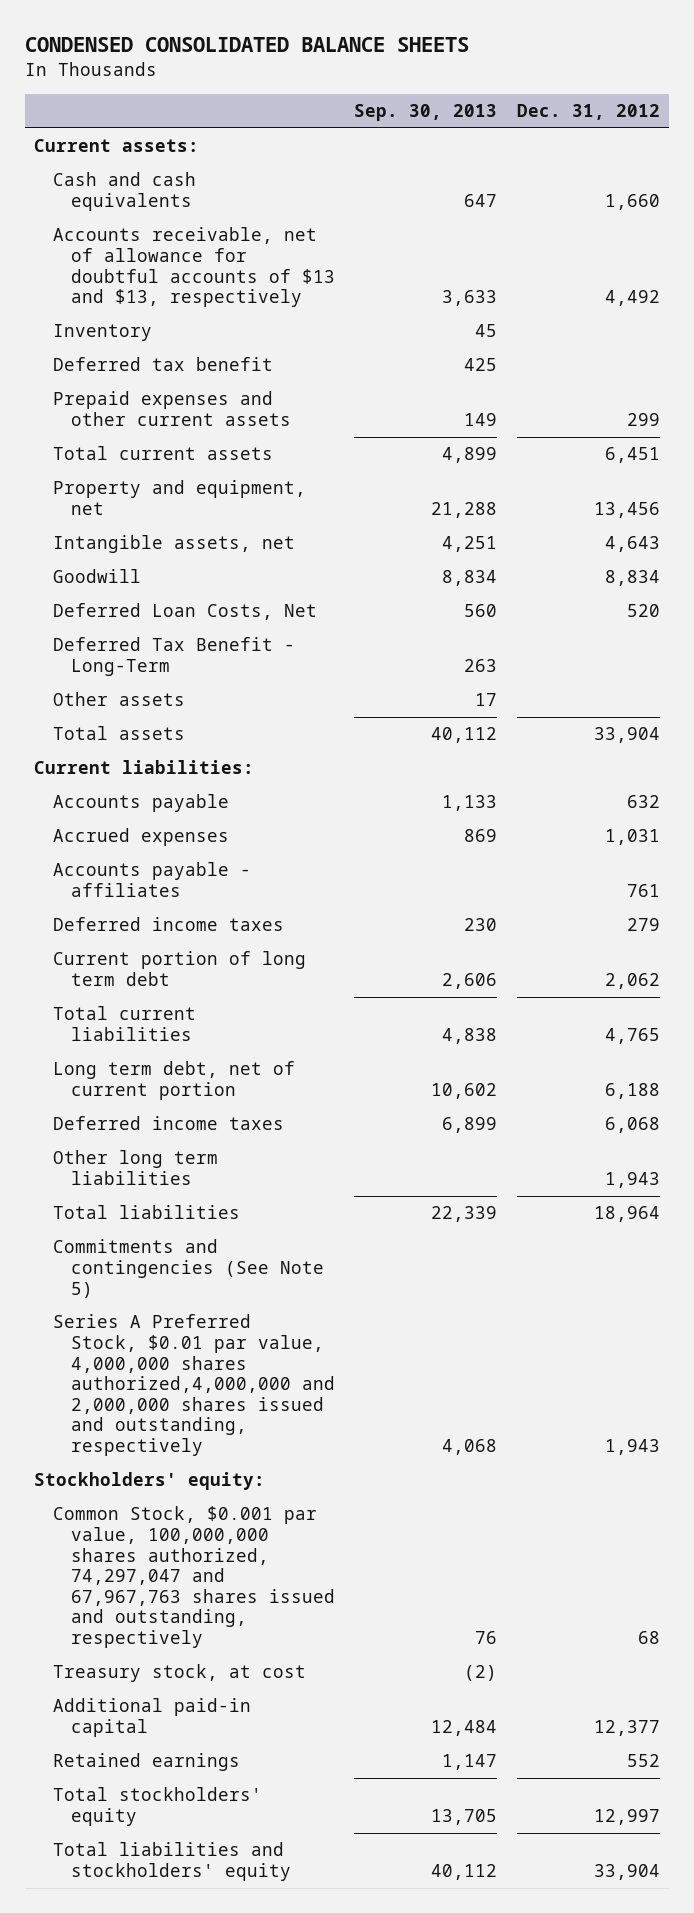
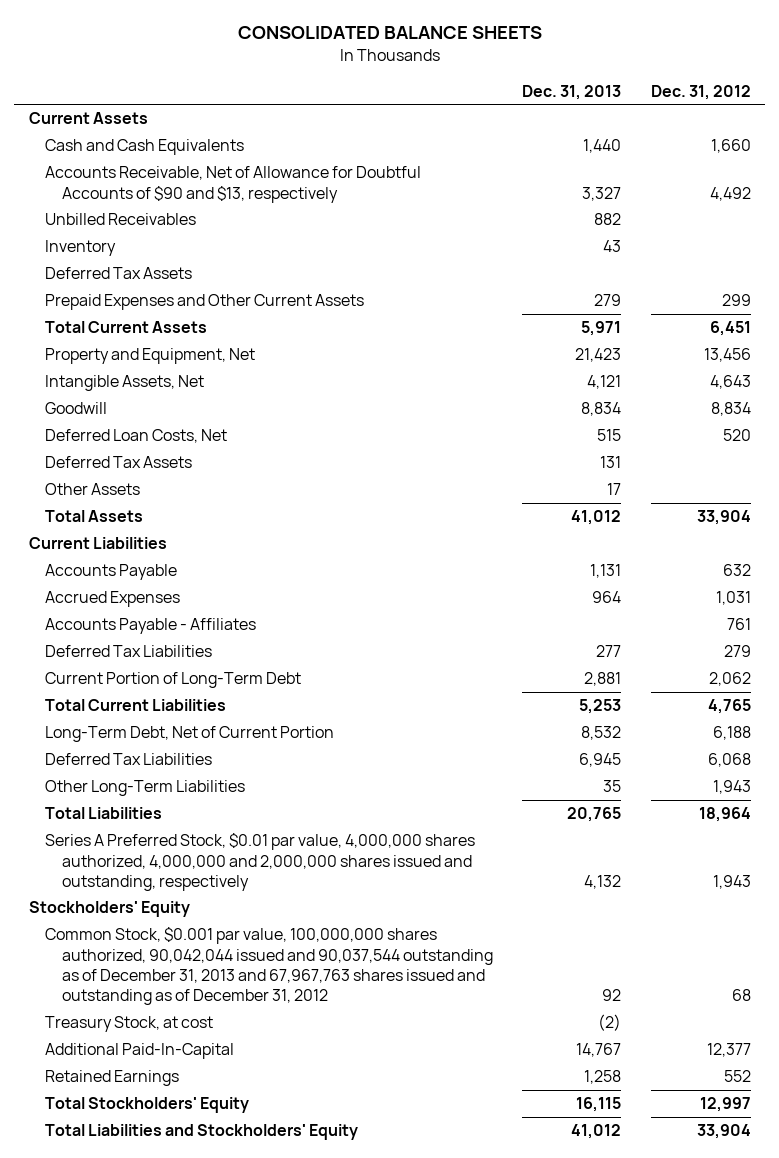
[24,36,469,52] CONDENSED CONSOLIDATED BALANCE SHEETS -> [237,26,542,40] CONSOLIDATED BALANCE SHEETS
[354,103,498,121] Sep. 30, 2013 -> none
none -> [522,84,622,100] Dec. 31, 2013
[34,139,200,153] Current assets: -> [28,112,148,125] Current Assets
[52,172,196,211] Cash and cash equivalents -> [45,139,245,156] Cash and Cash Equivalents
[52,227,335,308] Accounts receivable, net of allowance for doubtful accounts of $13 and $13, respectively -> [45,166,422,203] Accounts Receivable, Net of Allowance for Doubtful Accounts of $90 and $13, respectively
none -> [45,213,197,226] Unbilled Receivables
[52,357,273,372] Deferred tax benefit -> [45,267,193,280] Deferred Tax Assets
[52,391,291,426] Prepaid expenses and other current assets -> [45,294,365,311] Prepaid Expenses and Other Current Assets
[52,446,273,461] Total current assets -> [45,321,208,334] Total Current Assets
[52,480,306,515] Property and equipment, net -> [45,348,256,365] Property and Equipment, Net
[52,535,295,554] Intangible assets, net -> [45,375,205,392] Intangible Assets, Net
[52,1239,324,1298] Commitments and contingencies (See Note 5) -> none
[52,637,295,676] Deferred Tax Benefit - Long-Term -> [45,456,193,469] Deferred Tax Assets
[52,692,185,707] Other assets -> [45,483,141,496] Other Assets
[52,726,185,741] Total assets -> [45,510,144,523] Total Assets
[34,760,255,775] Current liabilities: -> [28,537,167,550] Current Liabilities
[52,794,229,813] Accounts payable -> [45,564,178,581] Accounts Payable
[52,828,229,847] Accrued expenses -> [45,591,181,608] Accrued Expenses
[52,862,251,897] Accounts payable - affiliates -> [45,618,257,635] Accounts Payable - Affiliates
[52,917,284,932] Deferred income taxes -> [45,645,213,658] Deferred Tax Liabilities
[52,951,306,986] Current portion of long term debt -> [45,672,302,689] Current Portion of Long-Term Debt
[52,1006,196,1041] Total current liabilities -> [45,699,227,712] Total Current Liabilities
[52,1061,295,1100] Long term debt, net of current portion -> [45,726,335,743] Long-Term Debt, Net of Current Portion
[52,1116,284,1131] Deferred income taxes -> [45,753,213,766] Deferred Tax Liabilities
[52,1150,218,1185] Other long term liabilities -> [45,780,246,797] Other Long-Term Liabilities
[52,1205,240,1220] Total liabilities -> [45,807,163,820] Total Liabilities
[52,1314,335,1456] Series A Preferred Stock, $0.01 par value, 4,000,000 shares authorized,4,000,000 and 2,000,000 shares issued and outstanding, respectively -> [45,833,476,891] Series A Preferred Stock, $0.01 par value, 4,000,000 shares authorized, 4,000,000 and 2,000,000 shares issued and outstanding, respectively
[34,1472,266,1491] Stockholders' equity: -> [28,901,190,918] Stockholders' Equity
[52,1506,335,1648] Common Stock, $0.001 par value, 100,000,000 shares authorized, 74,297,047 and 67,967,763 shares issued and outstanding, respectively -> [45,927,494,1006] Common Stock, $0.001 par value, 100,000,000 shares authorized, 90,042,044 issued and 90,037,544 outstanding as of December 31, 2013 and 67,967,763 shares issued and outstanding as of December 31, 2012
[52,1664,306,1683] Treasury stock, at cost -> [45,1016,214,1033] Treasury Stock, at cost
[52,1698,251,1737] Additional paid-in capital -> [45,1043,235,1060] Additional Paid-In-Capital
[52,1753,240,1772] Retained earnings -> [45,1070,180,1087] Retained Earnings
[52,1787,262,1826] Total stockholders' equity -> [45,1097,250,1114] Total Stockholders' Equity
[52,1842,291,1881] Total liabilities and stockholders' equity -> [45,1124,359,1141] Total Liabilities and Stockholders' Equity

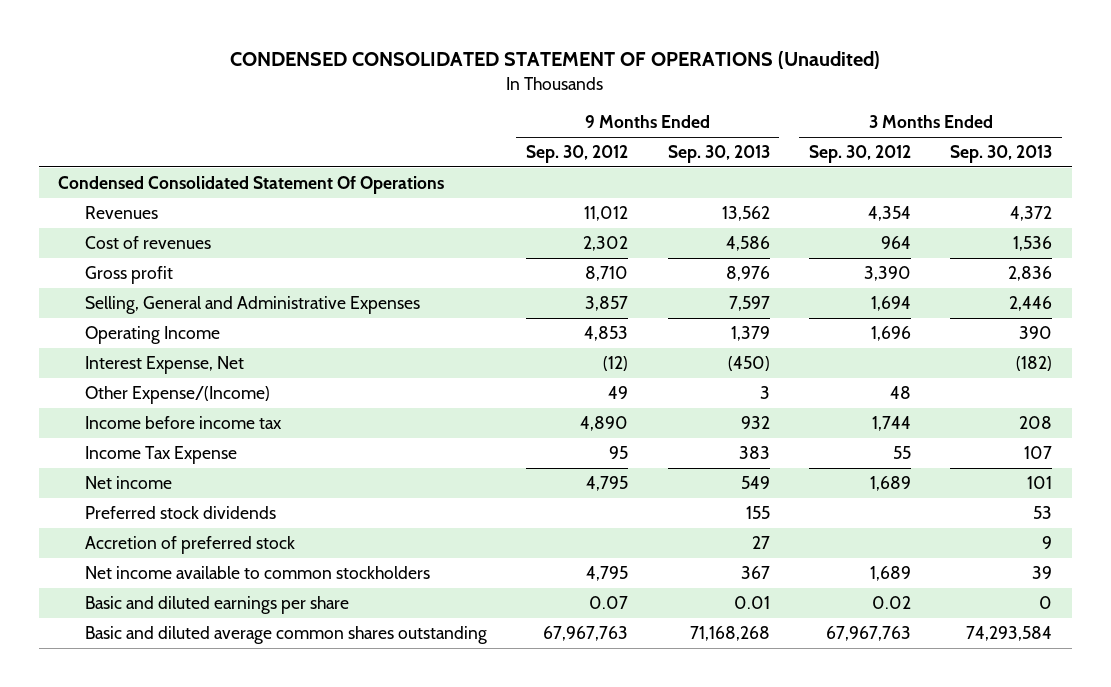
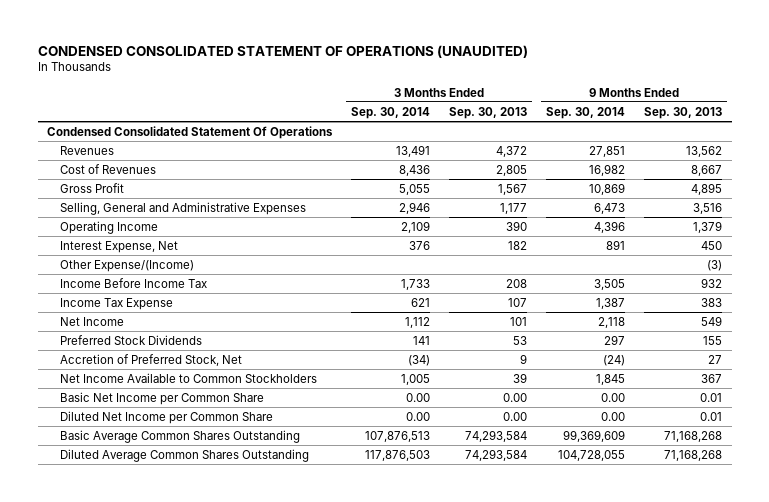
[230,51,881,70] CONDENSED CONSOLIDATED STATEMENT OF OPERATIONS (Unaudited) -> [37,44,528,58] CONDENSED CONSOLIDATED STATEMENT OF OPERATIONS (UNAUDITED)
[526,145,629,164] Sep. 30, 2012 -> none
[808,145,911,164] Sep. 30, 2012 -> none
none -> [351,106,431,119] Sep. 30, 2014
none -> [546,106,626,119] Sep. 30, 2014
[84,235,211,249] Cost of revenues -> [60,163,157,174] Cost of Revenues
[725,235,770,251] 4,586 -> [691,164,723,176] 8,667
[1013,235,1053,251] 1,536 -> [496,164,528,176] 2,805
[84,265,173,284] Gross profit -> [60,182,125,193] Gross Profit
[725,265,770,281] 8,976 -> [691,182,723,195] 4,895
[1008,265,1053,281] 2,836 -> [498,183,528,195] 1,567
[728,295,770,311] 7,597 -> [693,202,723,214] 3,516
[1009,295,1053,311] 2,446 -> [500,202,528,214] 1,177
[727,355,770,371] (450) -> [701,240,723,250] 450
[1016,355,1053,371] (182) -> [508,240,528,250] 182
[759,385,770,399] 3 -> [707,259,723,271] (3)
[84,415,282,429] Income before income tax -> [60,277,208,288] Income Before Income Tax
[84,595,349,614] Basic and diluted earnings per share -> none
[84,475,172,489] Net income -> [60,316,125,326] Net Income
[84,505,276,519] Preferred stock dividends -> [60,334,203,345] Preferred Stock Dividends
[84,535,295,554] Accretion of preferred stock -> [60,353,243,366] Accretion of Preferred Stock, Net
[84,565,430,579] Net income available to common stockholders -> [60,372,318,383] Net Income Available to Common Stockholders
none -> [60,391,265,405] Basic Net Income per Common Share
none -> [60,410,274,424] Diluted Net Income per Common Share
[84,625,487,644] Basic and diluted average common shares outstanding -> [60,429,301,443] Basic Average Common Shares Outstanding
none -> [60,448,310,462] Diluted Average Common Shares Outstanding

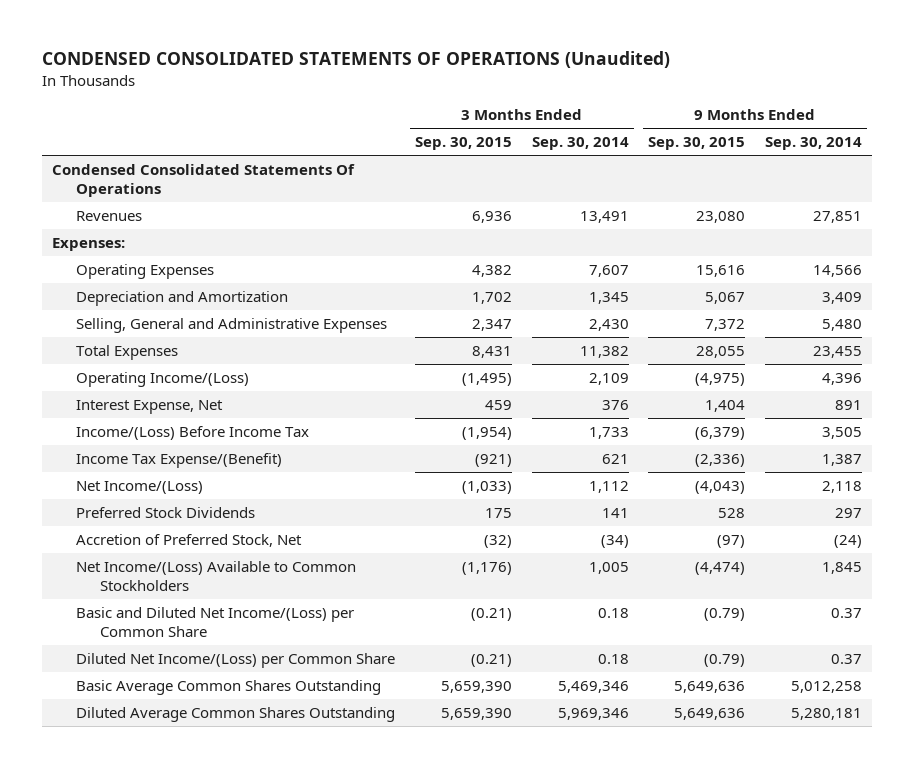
[37,44,528,58] CONDENSED CONSOLIDATED STATEMENT OF OPERATIONS (UNAUDITED) -> [41,51,670,69] CONDENSED CONSOLIDATED STATEMENTS OF OPERATIONS (Unaudited)
[449,106,528,119] Sep. 30, 2013 -> none
[644,106,723,119] Sep. 30, 2013 -> none
none -> [414,137,512,151] Sep. 30, 2015
none -> [648,137,746,151] Sep. 30, 2015
[47,125,334,139] Condensed Consolidated Statement Of Operations -> [51,163,355,197] Condensed Consolidated Statements Of Operations
[60,163,157,174] Cost of Revenues -> none
[60,182,125,193] Gross Profit -> none
none -> [51,237,125,251] Expenses:
none -> [75,263,214,279] Operating Expenses
none -> [75,290,288,306] Depreciation and Amortization
[399,201,431,214] 2,946 -> [588,318,629,331] 2,430
[594,202,626,214] 6,473 -> [822,318,863,331] 5,480
none -> [75,344,178,360] Total Expenses
[60,220,159,234] Operating Income -> [75,371,249,387] Operating Income/(Loss)
[60,259,195,272] Other Expense/(Income) -> none
[60,277,208,288] Income Before Income Tax -> [75,425,309,440] Income/(Loss) Before Income Tax
[60,297,174,310] Income Tax Expense -> [75,452,282,468] Income Tax Expense/(Benefit)
[60,316,125,326] Net Income -> [75,480,203,494] Net Income/(Loss)
[60,372,318,383] Net Income Available to Common Stockholders -> [75,560,356,591] Net Income/(Loss) Available to Common Stockholders
[60,391,265,405] Basic Net Income per Common Share -> [75,606,354,637] Basic and Diluted Net Income/(Loss) per Common Share
[406,392,431,402] 0.00 -> [597,607,629,618] 0.18
[601,392,626,402] 0.00 -> [831,607,863,618] 0.37
[60,410,274,424] Diluted Net Income per Common Share -> [75,652,395,668] Diluted Net Income/(Loss) per Common Share
[406,411,431,421] 0.00 -> [597,653,629,664] 0.18
[601,411,626,421] 0.00 -> [831,653,863,664] 0.37
[365,430,431,442] 107,876,513 -> [557,680,629,693] 5,469,346
[563,429,626,442] 99,369,609 -> [791,680,863,693] 5,012,258
[365,449,431,461] 117,876,503 -> [557,707,629,720] 5,969,346
[558,449,626,461] 104,728,055 -> [791,707,863,720] 5,280,181

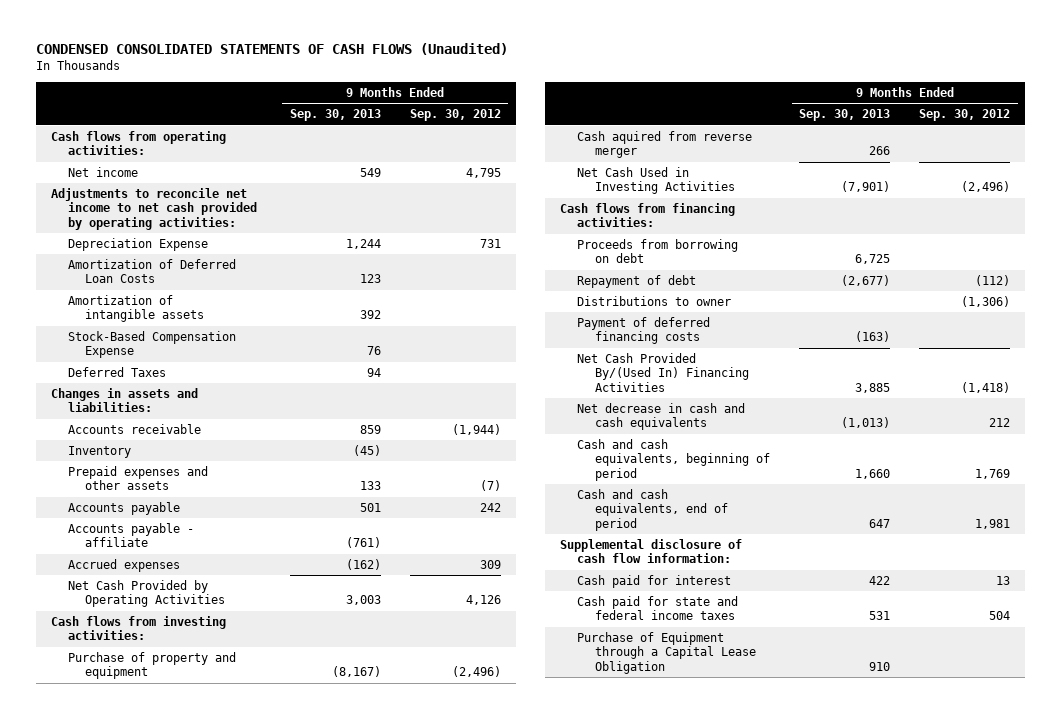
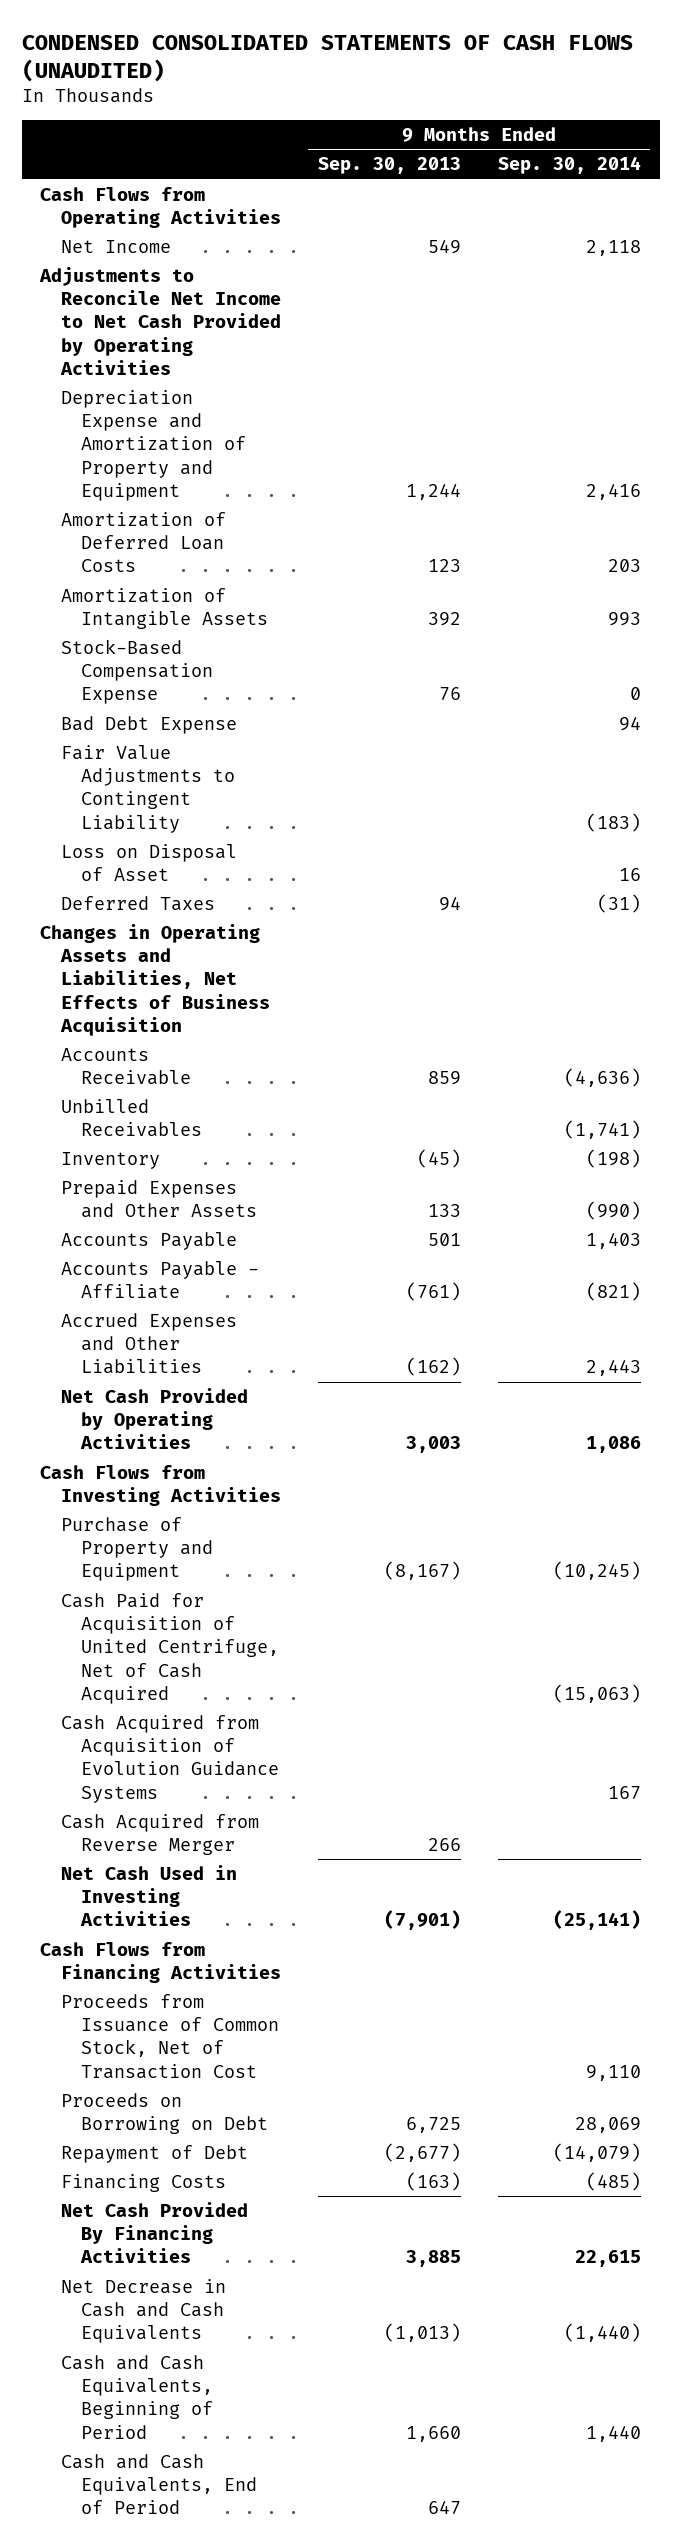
[35,43,508,56] CONDENSED CONSOLIDATED STATEMENTS OF CASH FLOWS (Unaudited) -> [21,34,633,82] CONDENSED CONSOLIDATED STATEMENTS OF CASH FLOWS (UNAUDITED)
[410,109,502,122] Sep. 30, 2012 -> none
none -> [497,156,641,175] Sep. 30, 2014
[50,130,226,156] Cash flows from operating activities: -> [40,186,281,229] Cash Flows from Operating Activities
[67,166,138,177] Net income -> [60,239,171,253] Net Income
[50,187,257,230] Adjustments to reconcile net income to net cash provided by operating activities: -> [39,266,281,375] Adjustments to Reconcile Net Income to Net Cash Provided by Operating Activities
[67,237,208,251] Depreciation Expense -> [60,389,246,501] Depreciation Expense and Amortization of Property and Equipment
[67,294,205,323] Amortization of intangible assets -> [60,587,268,630] Amortization of Intangible Assets
none -> [60,715,237,734] Bad Debt Expense
none -> [60,744,235,833] Fair Value Adjustments to Contingent Liability
none -> [60,843,237,882] Loss on Disposal of Asset
[50,387,198,413] Changes in assets and liabilities: -> [40,923,270,1036] Changes in Operating Assets and Liabilities, Net Effects of Business Acquisition
[67,423,201,434] Accounts receivable -> [60,1047,191,1086] Accounts Receivable
none -> [60,1098,202,1138] Unbilled Receivables
[67,465,208,491] Prepaid expenses and other assets -> [60,1179,257,1219] Prepaid Expenses and Other Assets
[67,501,180,515] Accounts payable -> [60,1231,237,1250] Accounts Payable
[67,522,194,548] Accounts payable - affiliate -> [60,1260,259,1300] Accounts Payable - Affiliate
[67,558,180,572] Accrued expenses -> [60,1312,237,1375] Accrued Expenses and Other Liabilities
[50,615,226,641] Cash flows from investing activities: -> [40,1464,281,1507] Cash Flows from Investing Activities
[67,651,236,680] Purchase of property and equipment -> [60,1516,213,1582] Purchase of Property and Equipment
none -> [60,1592,279,1704] Cash Paid for Acquisition of United Centrifuge, Net of Cash Acquired
none -> [60,1714,279,1803] Cash Acquired from Acquisition of Evolution Guidance Systems
[577,130,753,159] Cash aquired from reverse merger -> [60,1813,259,1856] Cash Acquired from Reverse Merger
[577,295,732,306] Distributions to owner -> none
[559,538,742,564] Supplemental disclosure of cash flow information: -> none
[577,574,732,588] Cash paid for interest -> none
[577,595,739,621] Cash paid for state and federal income taxes -> none
[577,631,756,674] Purchase of Equipment through a Capital Lease Obligation -> none
[559,202,735,228] Cash flows from financing activities: -> [40,1941,281,1984] Cash Flows from Financing Activities
none -> [60,1993,279,2079] Proceeds from Issuance of Common Stock, Net of Transaction Cost
[577,238,739,264] Proceeds from borrowing on debt -> [60,2092,268,2135] Proceeds on Borrowing on Debt
[577,274,697,288] Repayment of debt -> [60,2144,248,2163] Repayment of Debt
[577,316,711,345] Payment of deferred financing costs -> [60,2173,226,2192] Financing Costs
[577,352,749,392] Net Cash Provided By/(Used In) Financing Activities -> [60,2201,248,2264] Net Cash Provided By Financing Activities
[577,402,746,431] Net decrease in cash and cash equivalents -> [60,2278,226,2344] Net Decrease in Cash and Cash Equivalents
[577,438,770,481] Cash and cash equivalents, beginning of period -> [60,2354,213,2439] Cash and Cash Equivalents, Beginning of Period
[577,488,728,531] Cash and cash equivalents, end of period -> [60,2453,257,2515] Cash and Cash Equivalents, End of Period

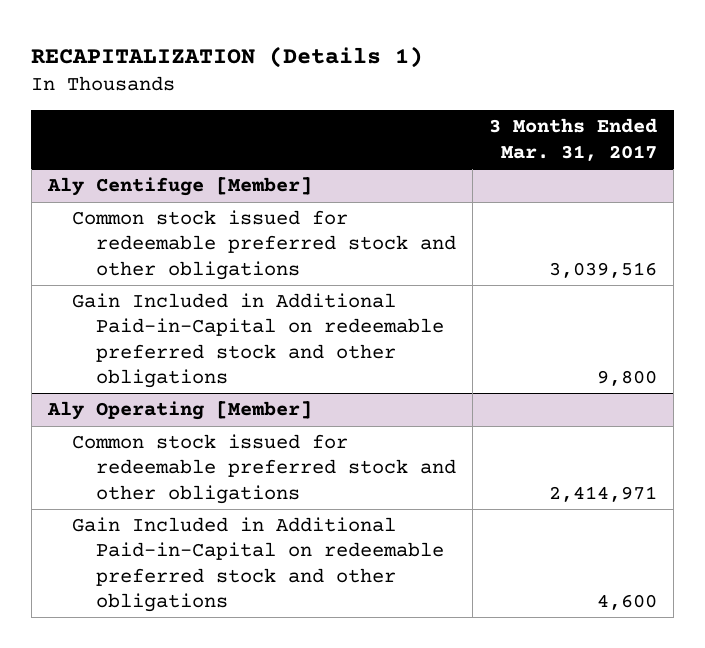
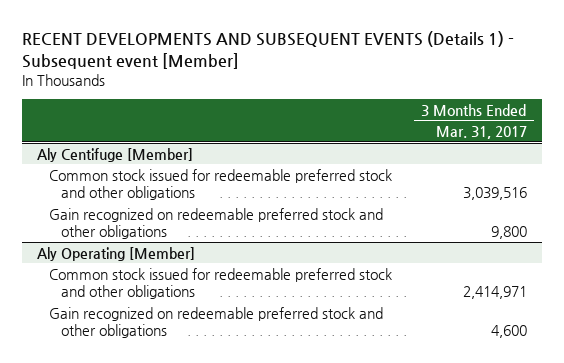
[31,45,424,68] RECAPITALIZATION (Details 1) -> [22,30,515,69] RECENT DEVELOPMENTS AND SUBSEQUENT EVENTS (Details 1) - Subsequent event [Member]
[71,293,445,388] Gain Included in Additional Paid-in-Capital on redeemable preferred stock and other obligations -> [48,207,383,239] Gain recognized on redeemable preferred stock and other obligations
[71,517,445,612] Gain Included in Additional Paid-in-Capital on redeemable preferred stock and other obligations -> [48,306,383,338] Gain recognized on redeemable preferred stock and other obligations

